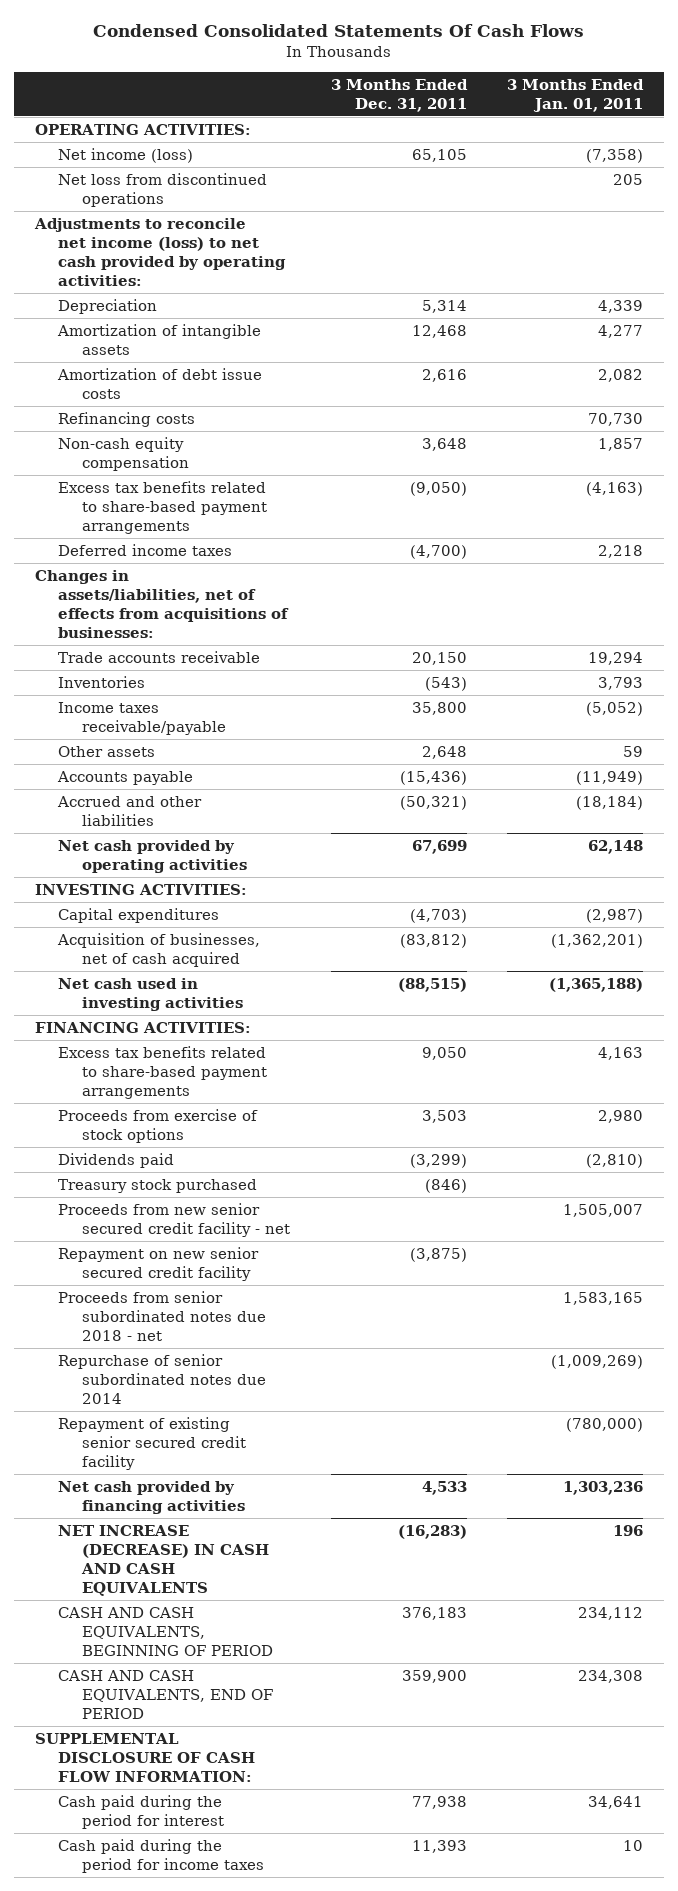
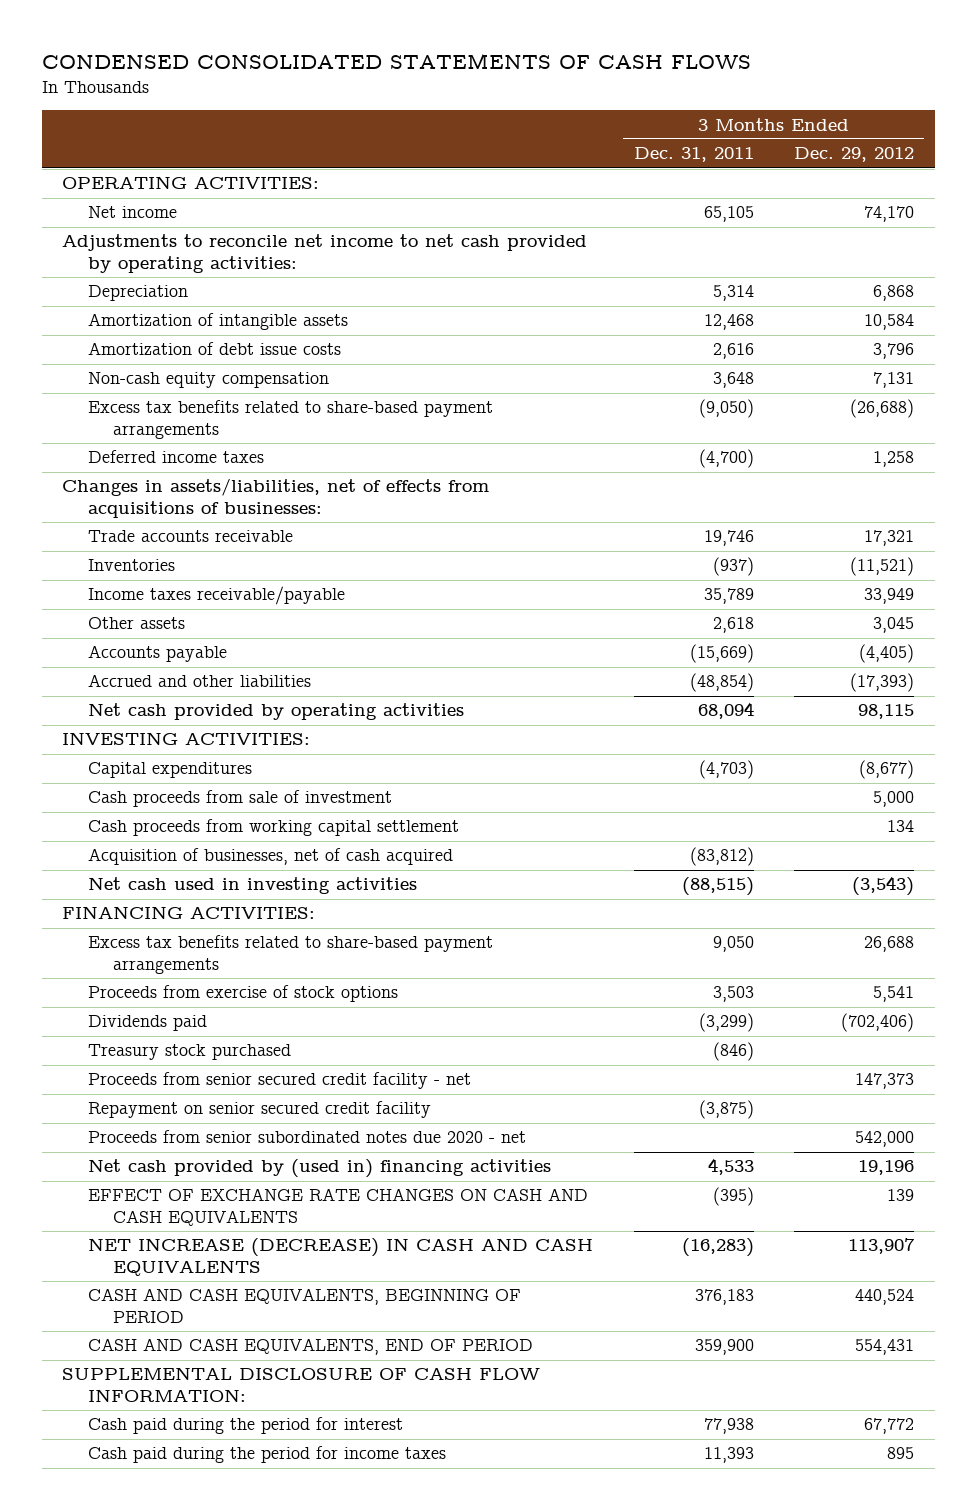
[93,24,585,38] Condensed Consolidated Statements Of Cash Flows -> [42,53,752,70] CONDENSED CONSOLIDATED STATEMENTS OF CASH FLOWS
[507,78,645,112] 3 Months Ended Jan. 01, 2011 -> none
none -> [794,147,915,163] Dec. 29, 2012
[58,172,268,207] Net loss from discontinued operations -> none
[58,147,194,163] Net income (loss) -> [87,206,177,219] Net income
[33,217,287,286] Adjustments to reconcile net income (loss) to net cash provided by operating activities: -> [62,234,588,273] Adjustments to reconcile net income to net cash provided by operating activities:
[58,411,196,427] Refinancing costs -> none
[411,651,467,665] 20,150 -> [703,530,754,547] 19,746
[424,676,467,691] (543) -> [712,557,754,577] (937)
[411,701,467,715] 35,800 -> [703,588,754,605] 35,789
[421,745,467,759] 2,648 -> [712,617,754,634] 2,618
[399,770,467,785] (15,436) -> [689,644,754,664] (15,669)
[399,795,467,810] (50,321) -> [689,673,754,693] (48,854)
[411,839,467,854] 67,699 -> [697,702,754,720] 68,094
none -> [87,790,392,808] Cash proceeds from sale of investment
none -> [87,819,459,837] Cash proceeds from working capital settlement
[58,1353,266,1404] Repurchase of senior subordinated notes due 2014 -> none
[58,1416,246,1470] Repayment of existing senior secured credit facility -> none
[58,1202,290,1237] Proceeds from new senior secured credit facility - net -> [87,1072,471,1090] Proceeds from senior secured credit facility - net
[58,1246,260,1281] Repayment on new senior secured credit facility -> [87,1101,431,1119] Repayment on senior secured credit facility
[58,1290,266,1341] Proceeds from senior subordinated notes due 2018 - net -> [87,1130,526,1144] Proceeds from senior subordinated notes due 2020 - net
[58,1480,245,1514] Net cash provided by financing activities -> [87,1159,551,1179] Net cash provided by (used in) financing activities
none -> [87,1188,588,1226] EFFECT OF EXCHANGE RATE CHANGES ON CASH AND CASH EQUIVALENTS

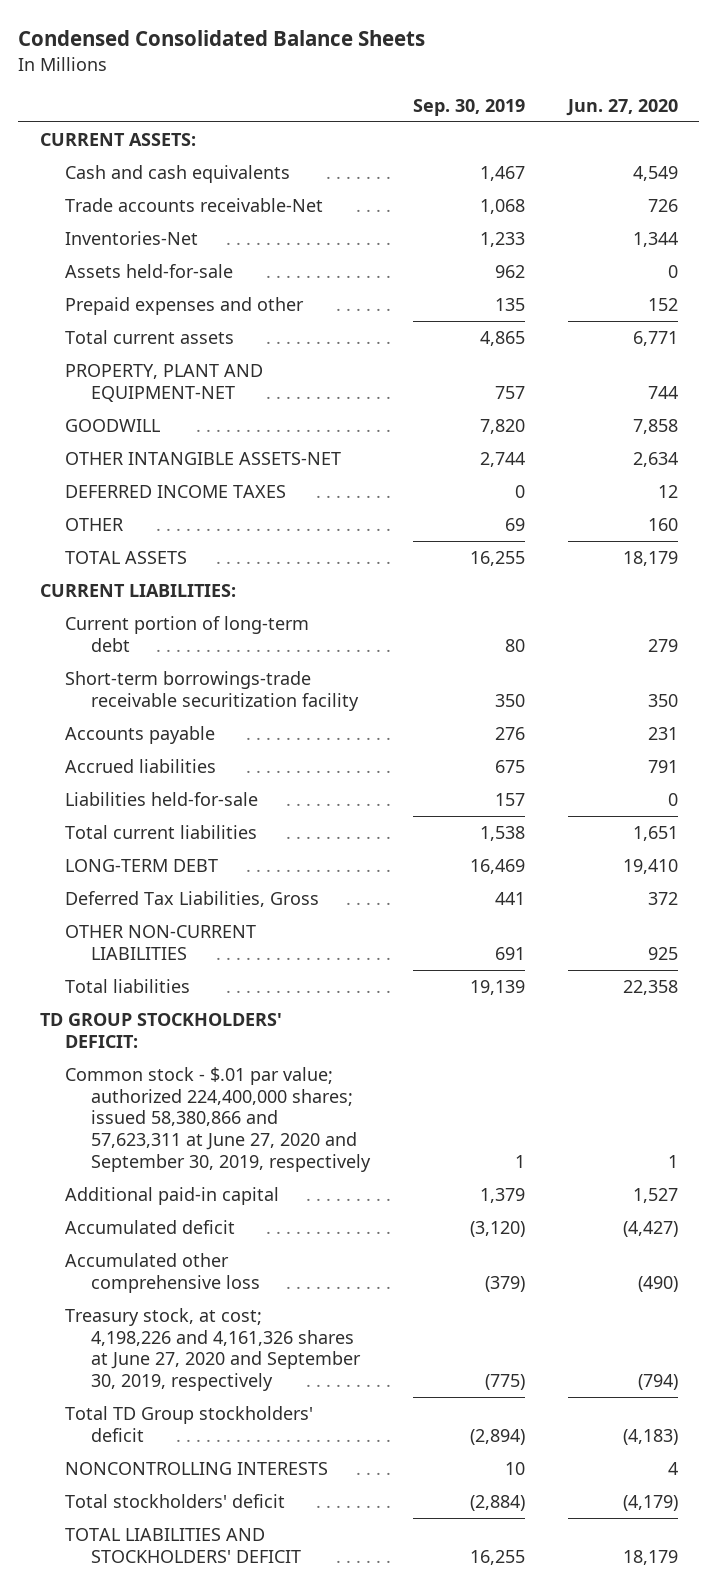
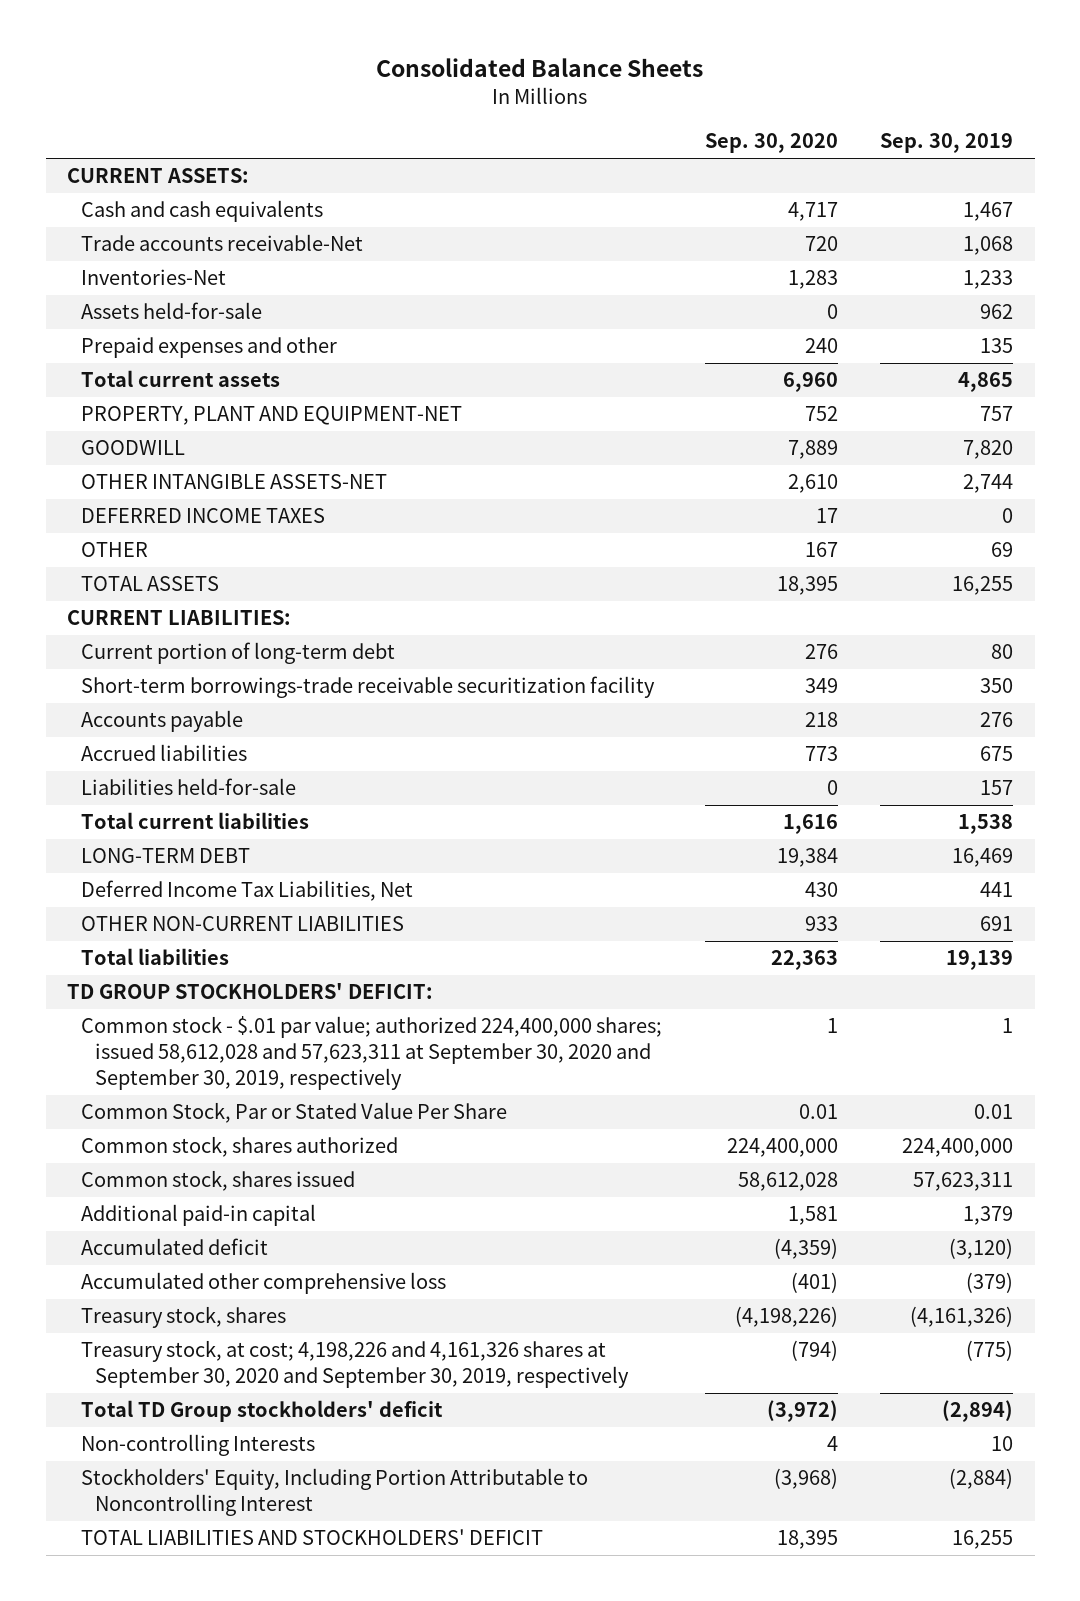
[18,30,426,47] Condensed Consolidated Balance Sheets -> [376,57,704,77] Consolidated Balance Sheets
[565,98,678,116] Jun. 27, 2020 -> none
none -> [704,133,838,154] Sep. 30, 2020
[65,891,320,908] Deferred Tax Liabilities, Gross -> [81,880,414,902] Deferred Income Tax Liabilities, Net
[65,1067,372,1172] Common stock - $.01 par value; authorized 224,400,000 shares; issued 58,380,866 and 57,623,311 at June 27, 2020 and September 30, 2019, respectively -> [81,1016,663,1091] Common stock - $.01 par value; authorized 224,400,000 shares; issued 58,612,028 and 57,623,311 at September 30, 2020 and September 30, 2019, respectively
none -> [81,1102,508,1124] Common Stock, Par or Stated Value Per Share
none -> [81,1136,399,1158] Common stock, shares authorized
none -> [81,1170,356,1192] Common stock, shares issued
none -> [81,1306,287,1329] Treasury stock, shares
[65,1308,362,1391] Treasury stock, at cost; 4,198,226 and 4,161,326 shares at June 27, 2020 and September 30, 2019, respectively -> [81,1340,630,1389] Treasury stock, at cost; 4,198,226 and 4,161,326 shares at September 30, 2020 and September 30, 2019, respectively
[65,1462,329,1476] NONCONTROLLING INTERESTS -> [81,1434,316,1457] Non-controlling Interests
[65,1494,286,1509] Total stockholders' deficit -> [81,1468,589,1517] Stockholders' Equity, Including Portion Attributable to Noncontrolling Interest

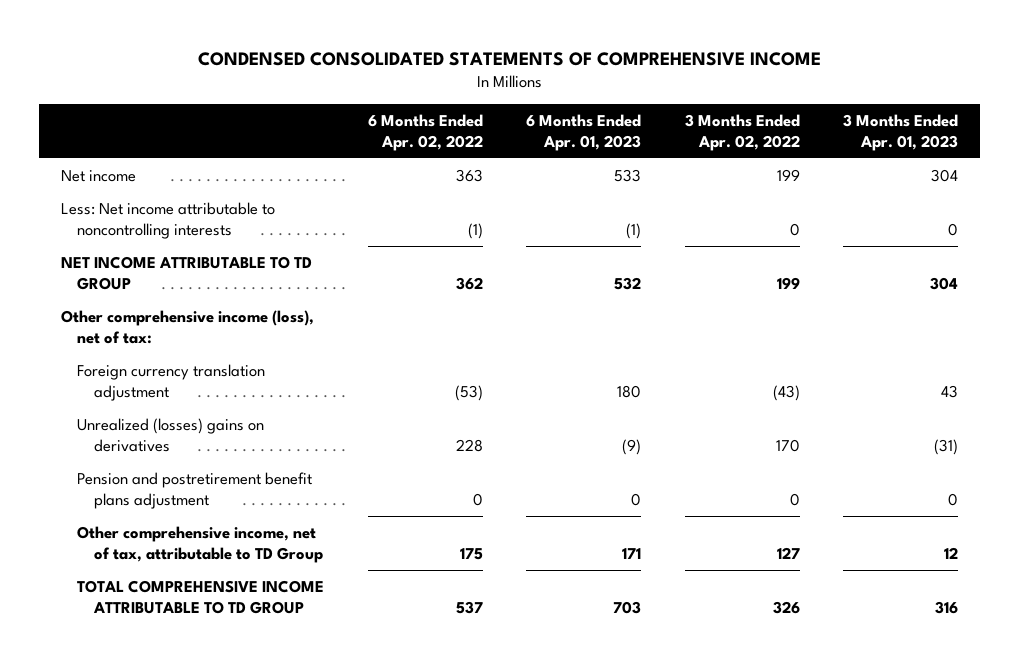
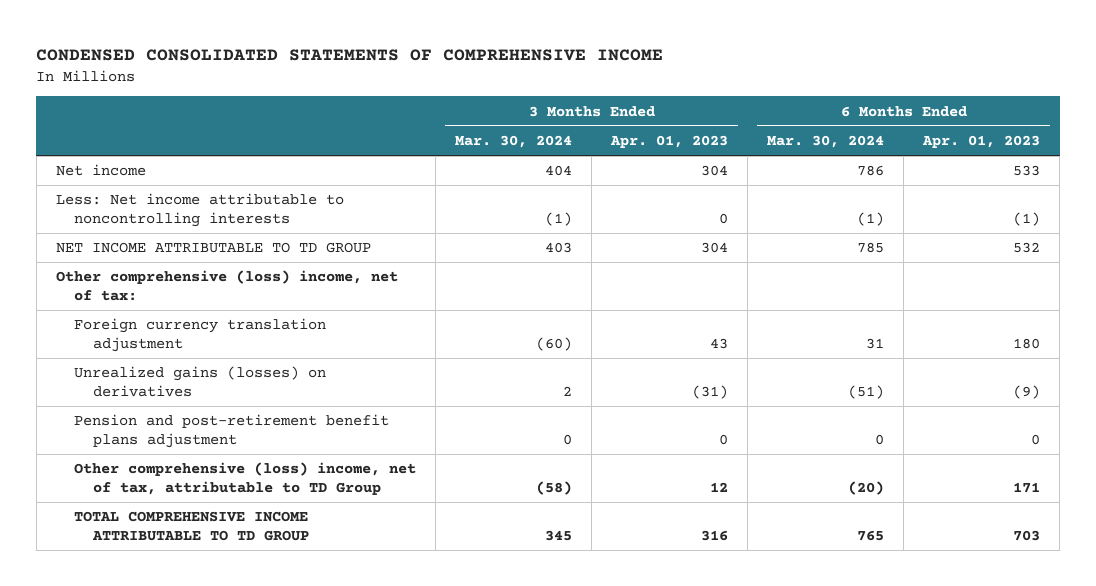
[367,113,483,151] 6 Months Ended Apr. 02, 2022 -> none
[684,113,800,151] 3 Months Ended Apr. 02, 2022 -> none
none -> [455,134,573,148] Mar. 30, 2024
none -> [767,134,885,148] Mar. 30, 2024
[61,310,315,344] Other comprehensive income (loss), net of tax: -> [55,270,398,302] Other comprehensive (loss) income, net of tax:
[77,418,265,452] Unrealized (losses) gains on derivatives -> [74,366,327,398] Unrealized gains (losses) on derivatives
[77,472,313,509] Pension and postretirement benefit plans adjustment -> [74,414,390,449] Pension and post-retirement benefit plans adjustment
[77,526,323,563] Other comprehensive income, net of tax, attributable to TD Group -> [74,462,417,496] Other comprehensive (loss) income, net of tax, attributable to TD Group

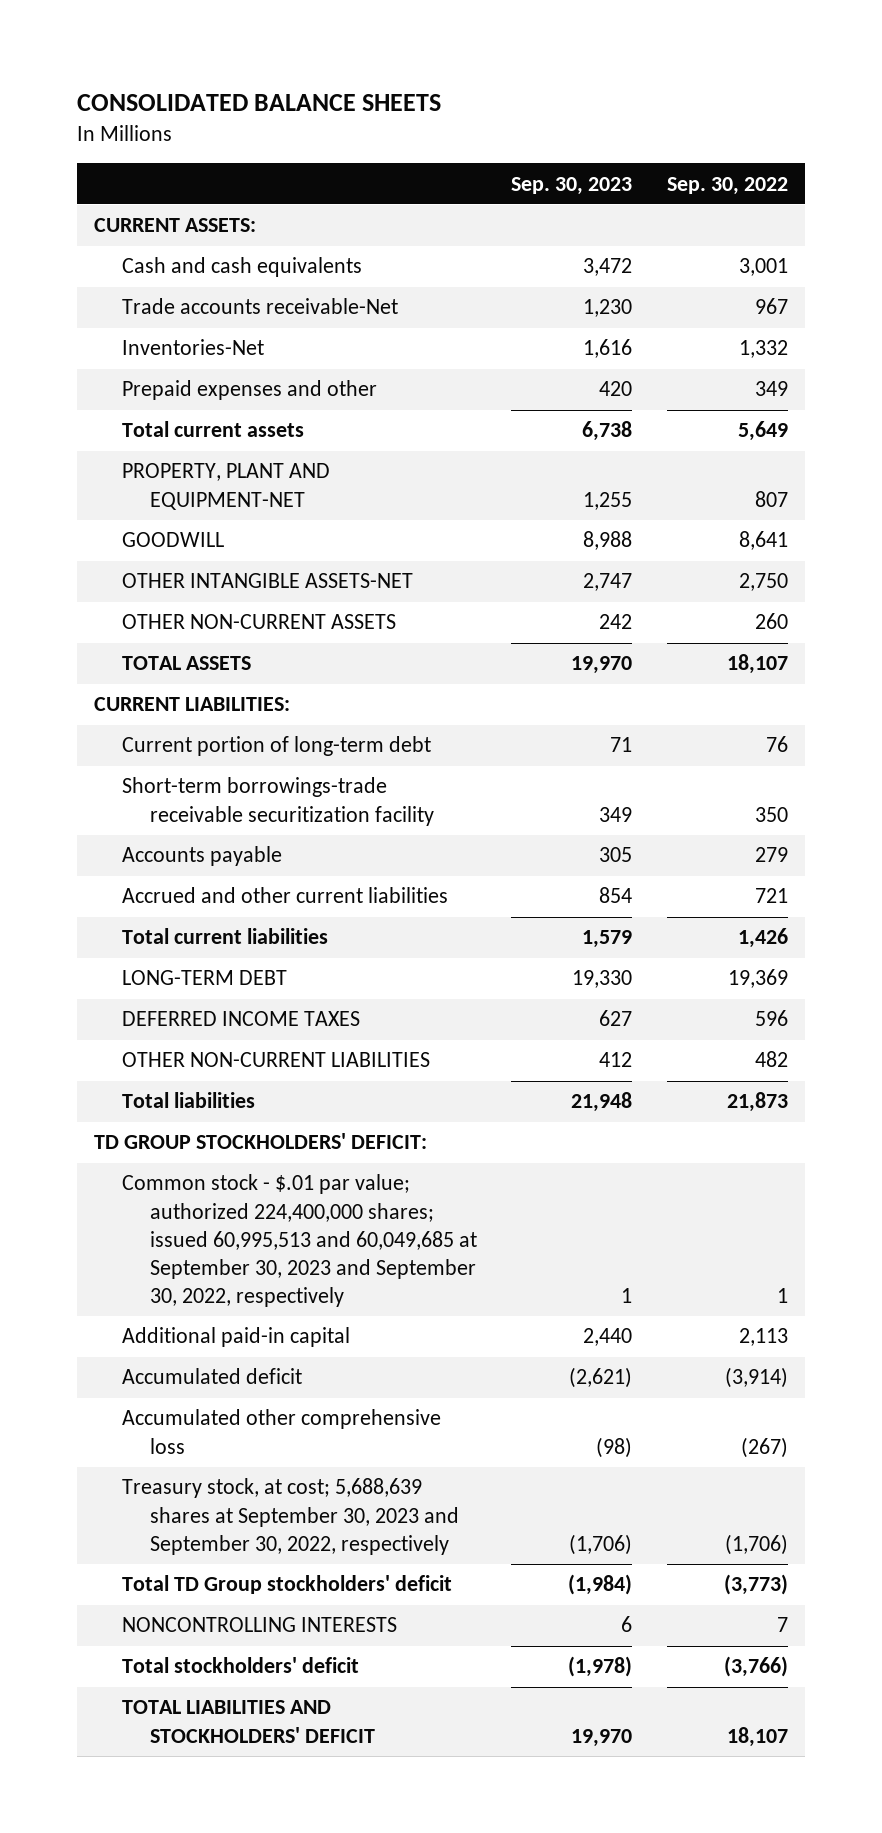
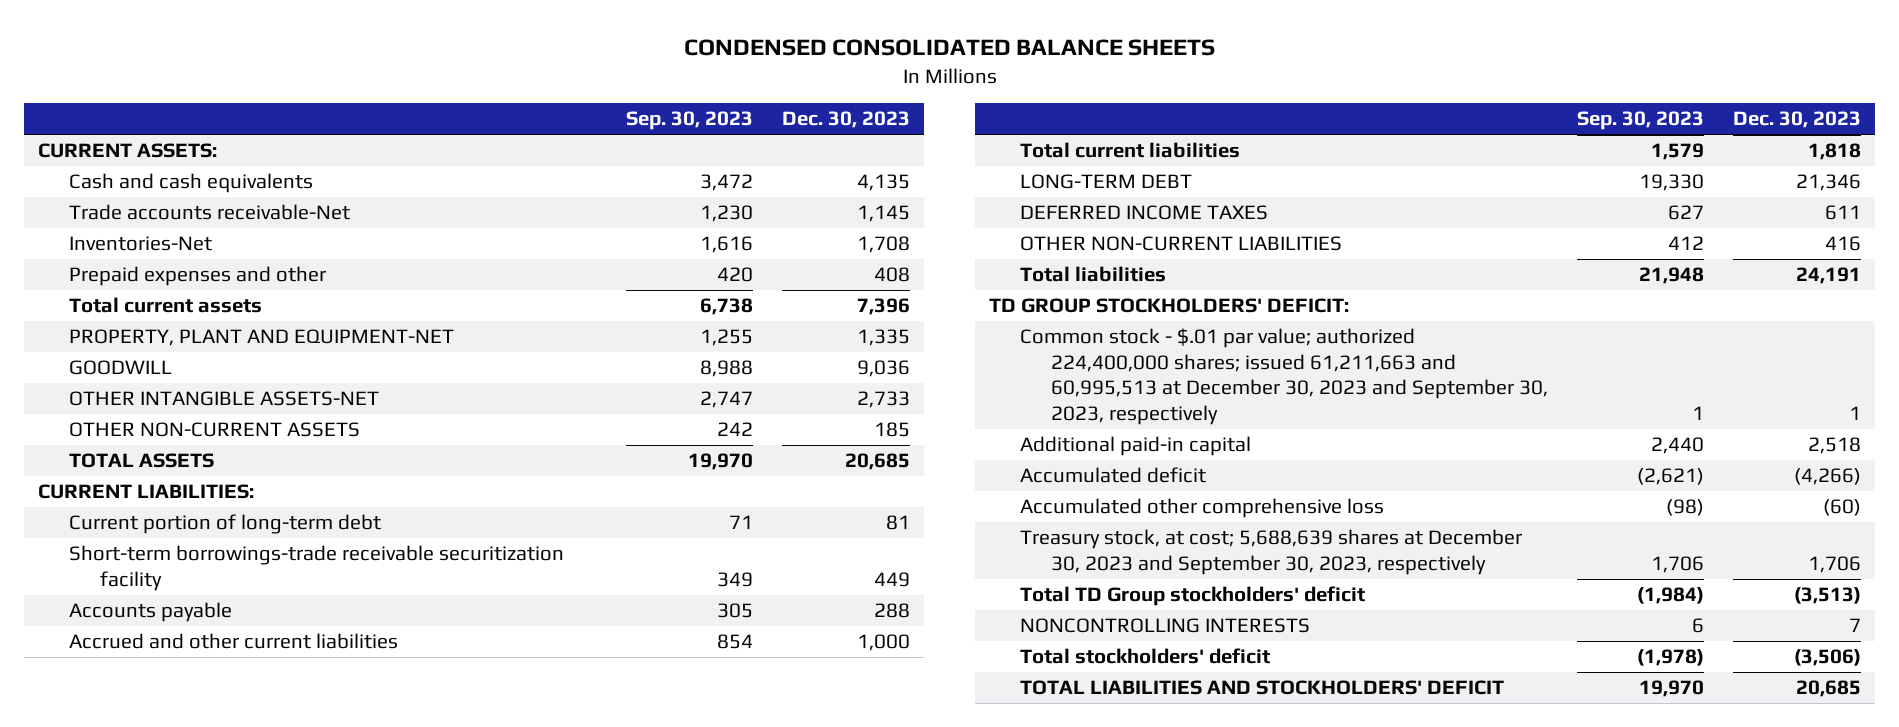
[76,94,441,112] CONSOLIDATED BALANCE SHEETS -> [683,39,1215,57] CONDENSED CONSOLIDATED BALANCE SHEETS
[666,176,788,195] Sep. 30, 2022 -> none
none -> [781,111,910,129] Dec. 30, 2023
[121,1174,477,1307] Common stock - $.01 par value; authorized 224,400,000 shares; issued 60,995,513 and 60,049,685 at September 30, 2023 and September 30, 2022, respectively -> [1020,328,1548,425] Common stock - $.01 par value; authorized 224,400,000 shares; issued 61,211,663 and 60,995,513 at December 30, 2023 and September 30, 2023, respectively
[121,1478,459,1555] Treasury stock, at cost; 5,688,639 shares at September 30, 2023 and September 30, 2022, respectively -> [1020,529,1523,575] Treasury stock, at cost; 5,688,639 shares at December 30, 2023 and September 30, 2023, respectively
[569,1533,633,1555] (1,706) -> [1650,555,1704,573] 1,706

